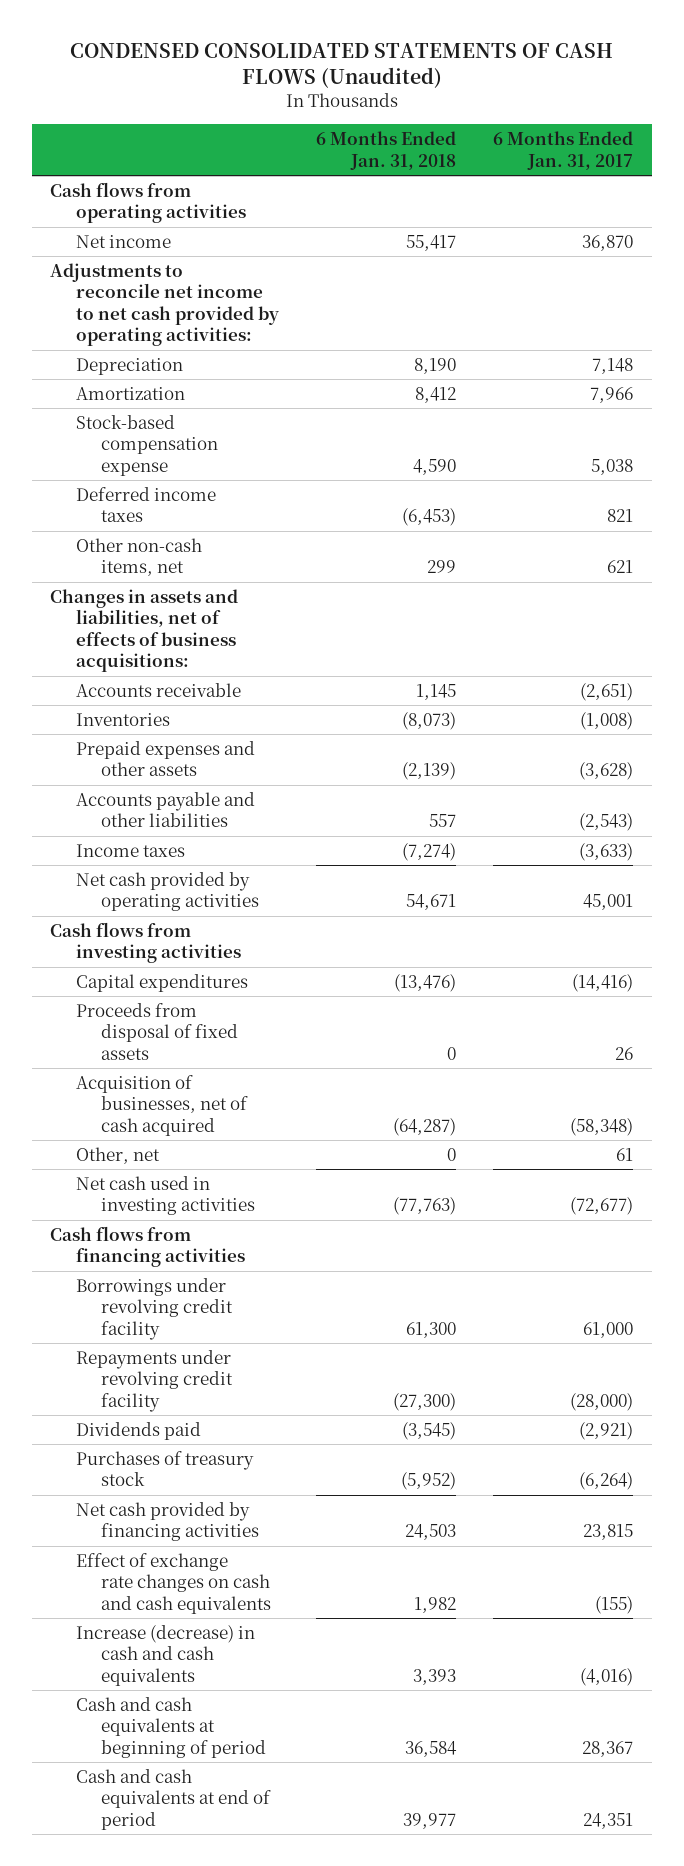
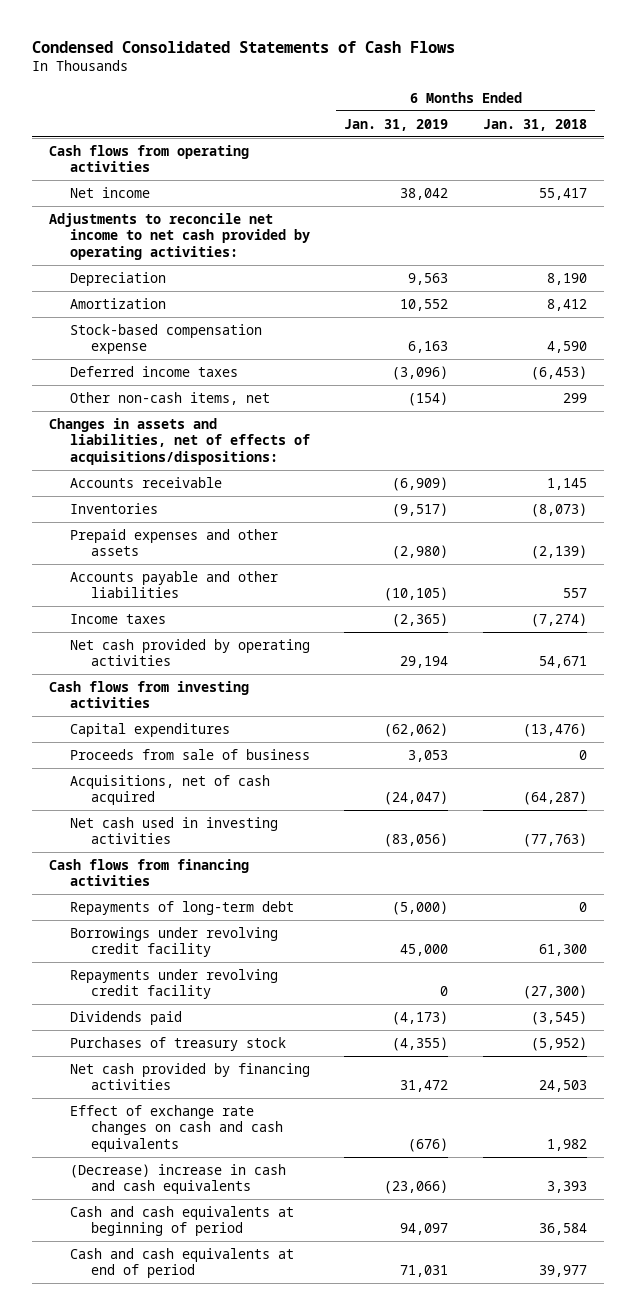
[69,43,613,89] CONDENSED CONSOLIDATED STATEMENTS OF CASH FLOWS (Unaudited) -> [31,40,455,53] Condensed Consolidated Statements of Cash Flows
[493,131,634,170] 6 Months Ended Jan. 31, 2017 -> none
none -> [344,118,449,131] Jan. 31, 2019
[50,588,239,673] Changes in assets and liabilities, net of effects of business acquisitions: -> [49,417,311,465] Changes in assets and liabilities, net of effects of acquisitions/dispositions:
[75,1002,239,1060] Proceeds from disposal of fixed assets -> none
[75,1146,160,1164] Other, net -> none
none -> [70,748,311,760] Proceeds from sale of business
[75,1074,249,1136] Acquisition of businesses, net of cash acquired -> [70,774,271,806] Acquisitions, net of cash acquired
none -> [70,900,295,915] Repayments of long-term debt
[75,1624,255,1686] Increase (decrease) in cash and cash equivalents -> [70,1163,287,1195] (Decrease) increase in cash and cash equivalents

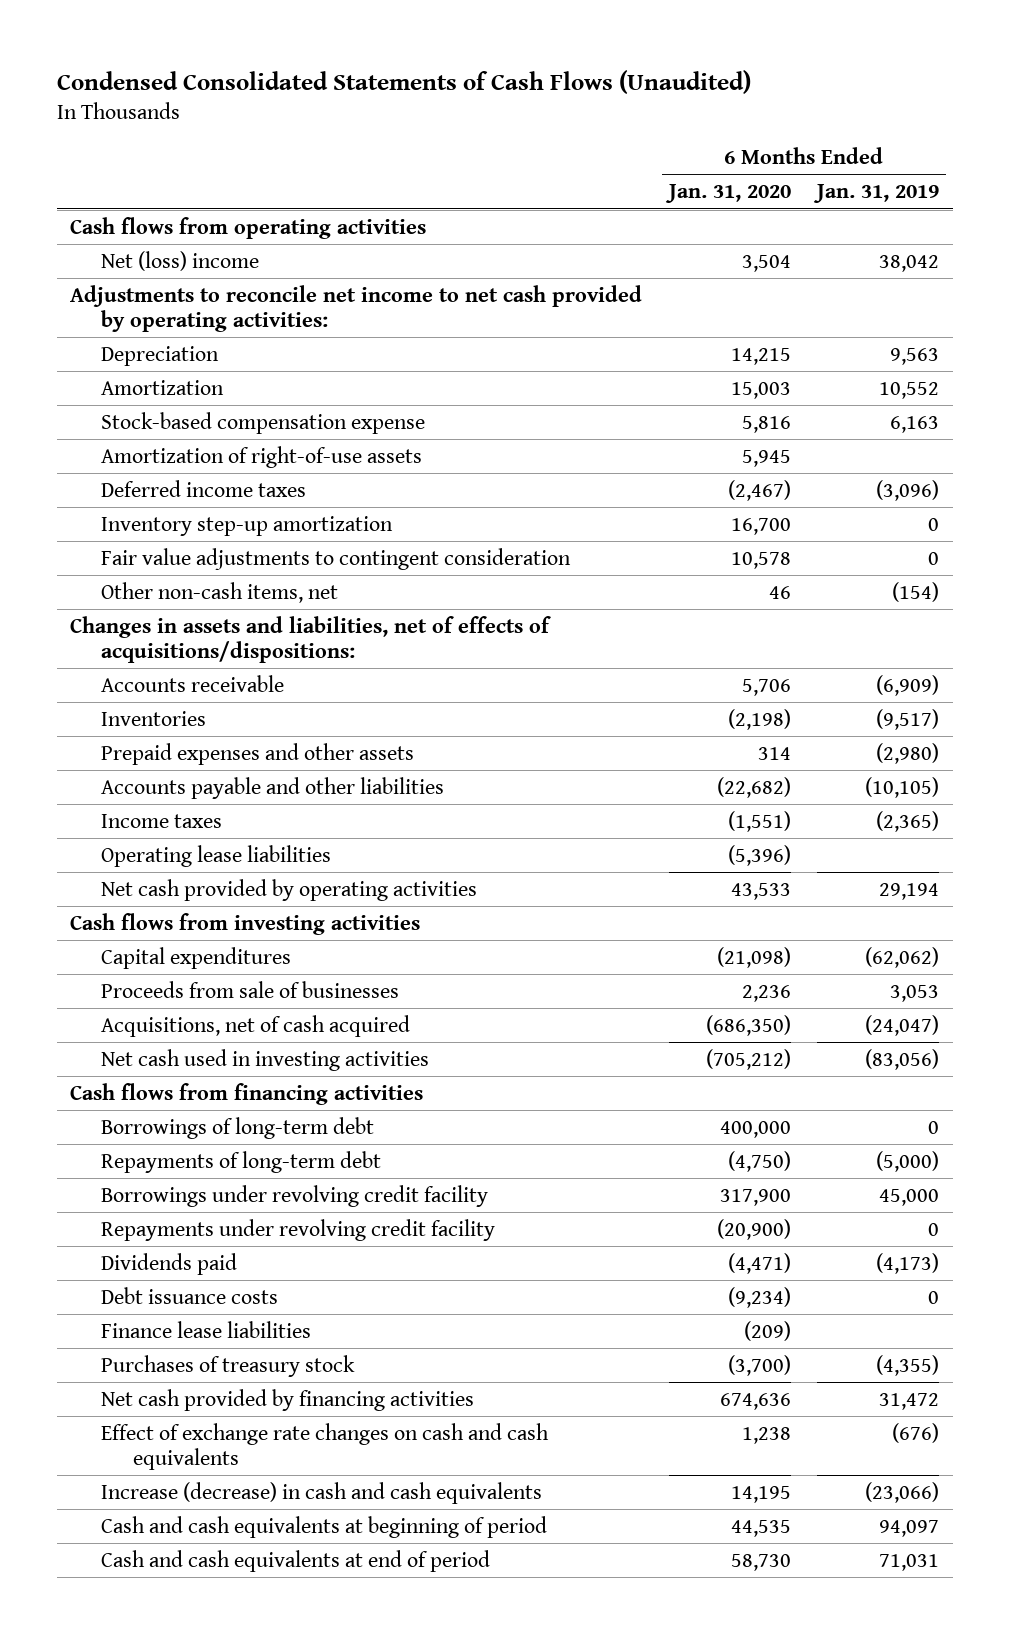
[31,40,455,53] Condensed Consolidated Statements of Cash Flows -> [56,69,751,94] Condensed Consolidated Statements of Cash Flows (Unaudited)
[482,118,587,131] Jan. 31, 2018 -> none
none -> [664,184,791,204] Jan. 31, 2020
[70,186,151,198] Net income -> [101,250,260,271] Net (loss) income
none -> [101,445,423,468] Amortization of right-of-use assets
none -> [101,515,394,536] Inventory step-up amortization
none -> [101,547,572,570] Fair value adjustments to contingent consideration
none -> [101,844,332,867] Operating lease liabilities
[70,748,311,760] Proceeds from sale of business -> [101,980,400,998] Proceeds from sale of businesses
none -> [101,1116,375,1139] Borrowings of long-term debt
none -> [101,1286,279,1304] Debt issuance costs
none -> [101,1320,312,1338] Finance lease liabilities
[70,1163,287,1195] (Decrease) increase in cash and cash equivalents -> [101,1481,543,1504] Increase (decrease) in cash and cash equivalents

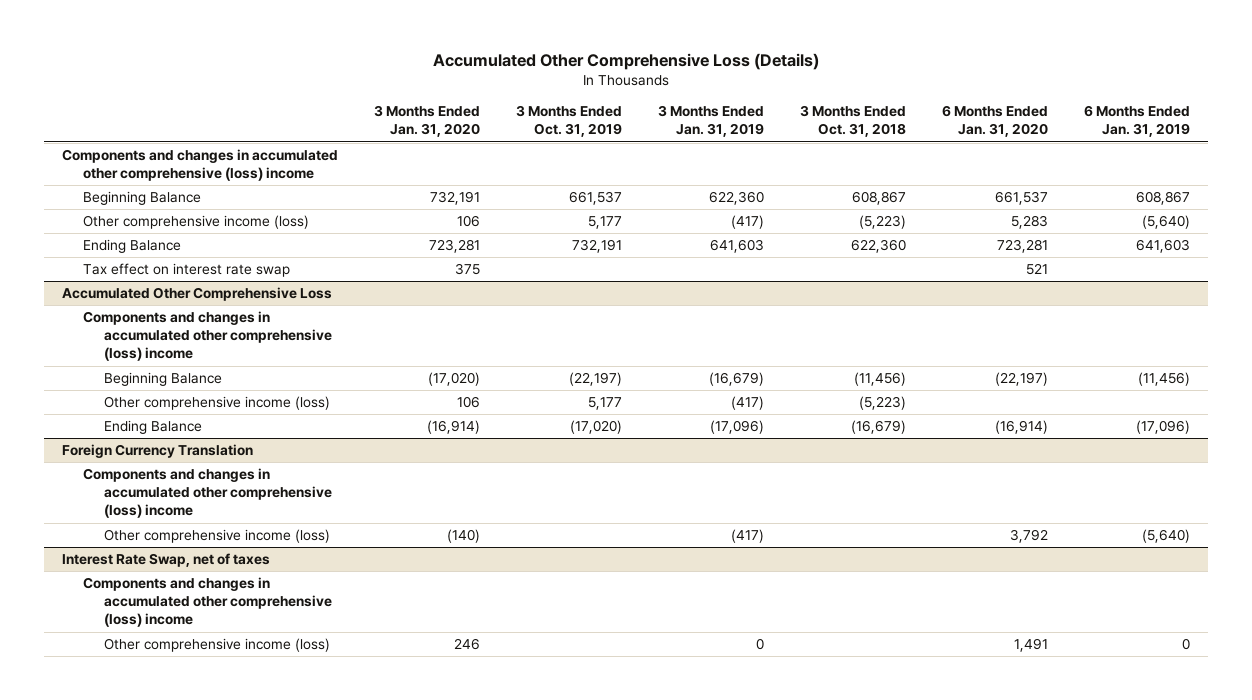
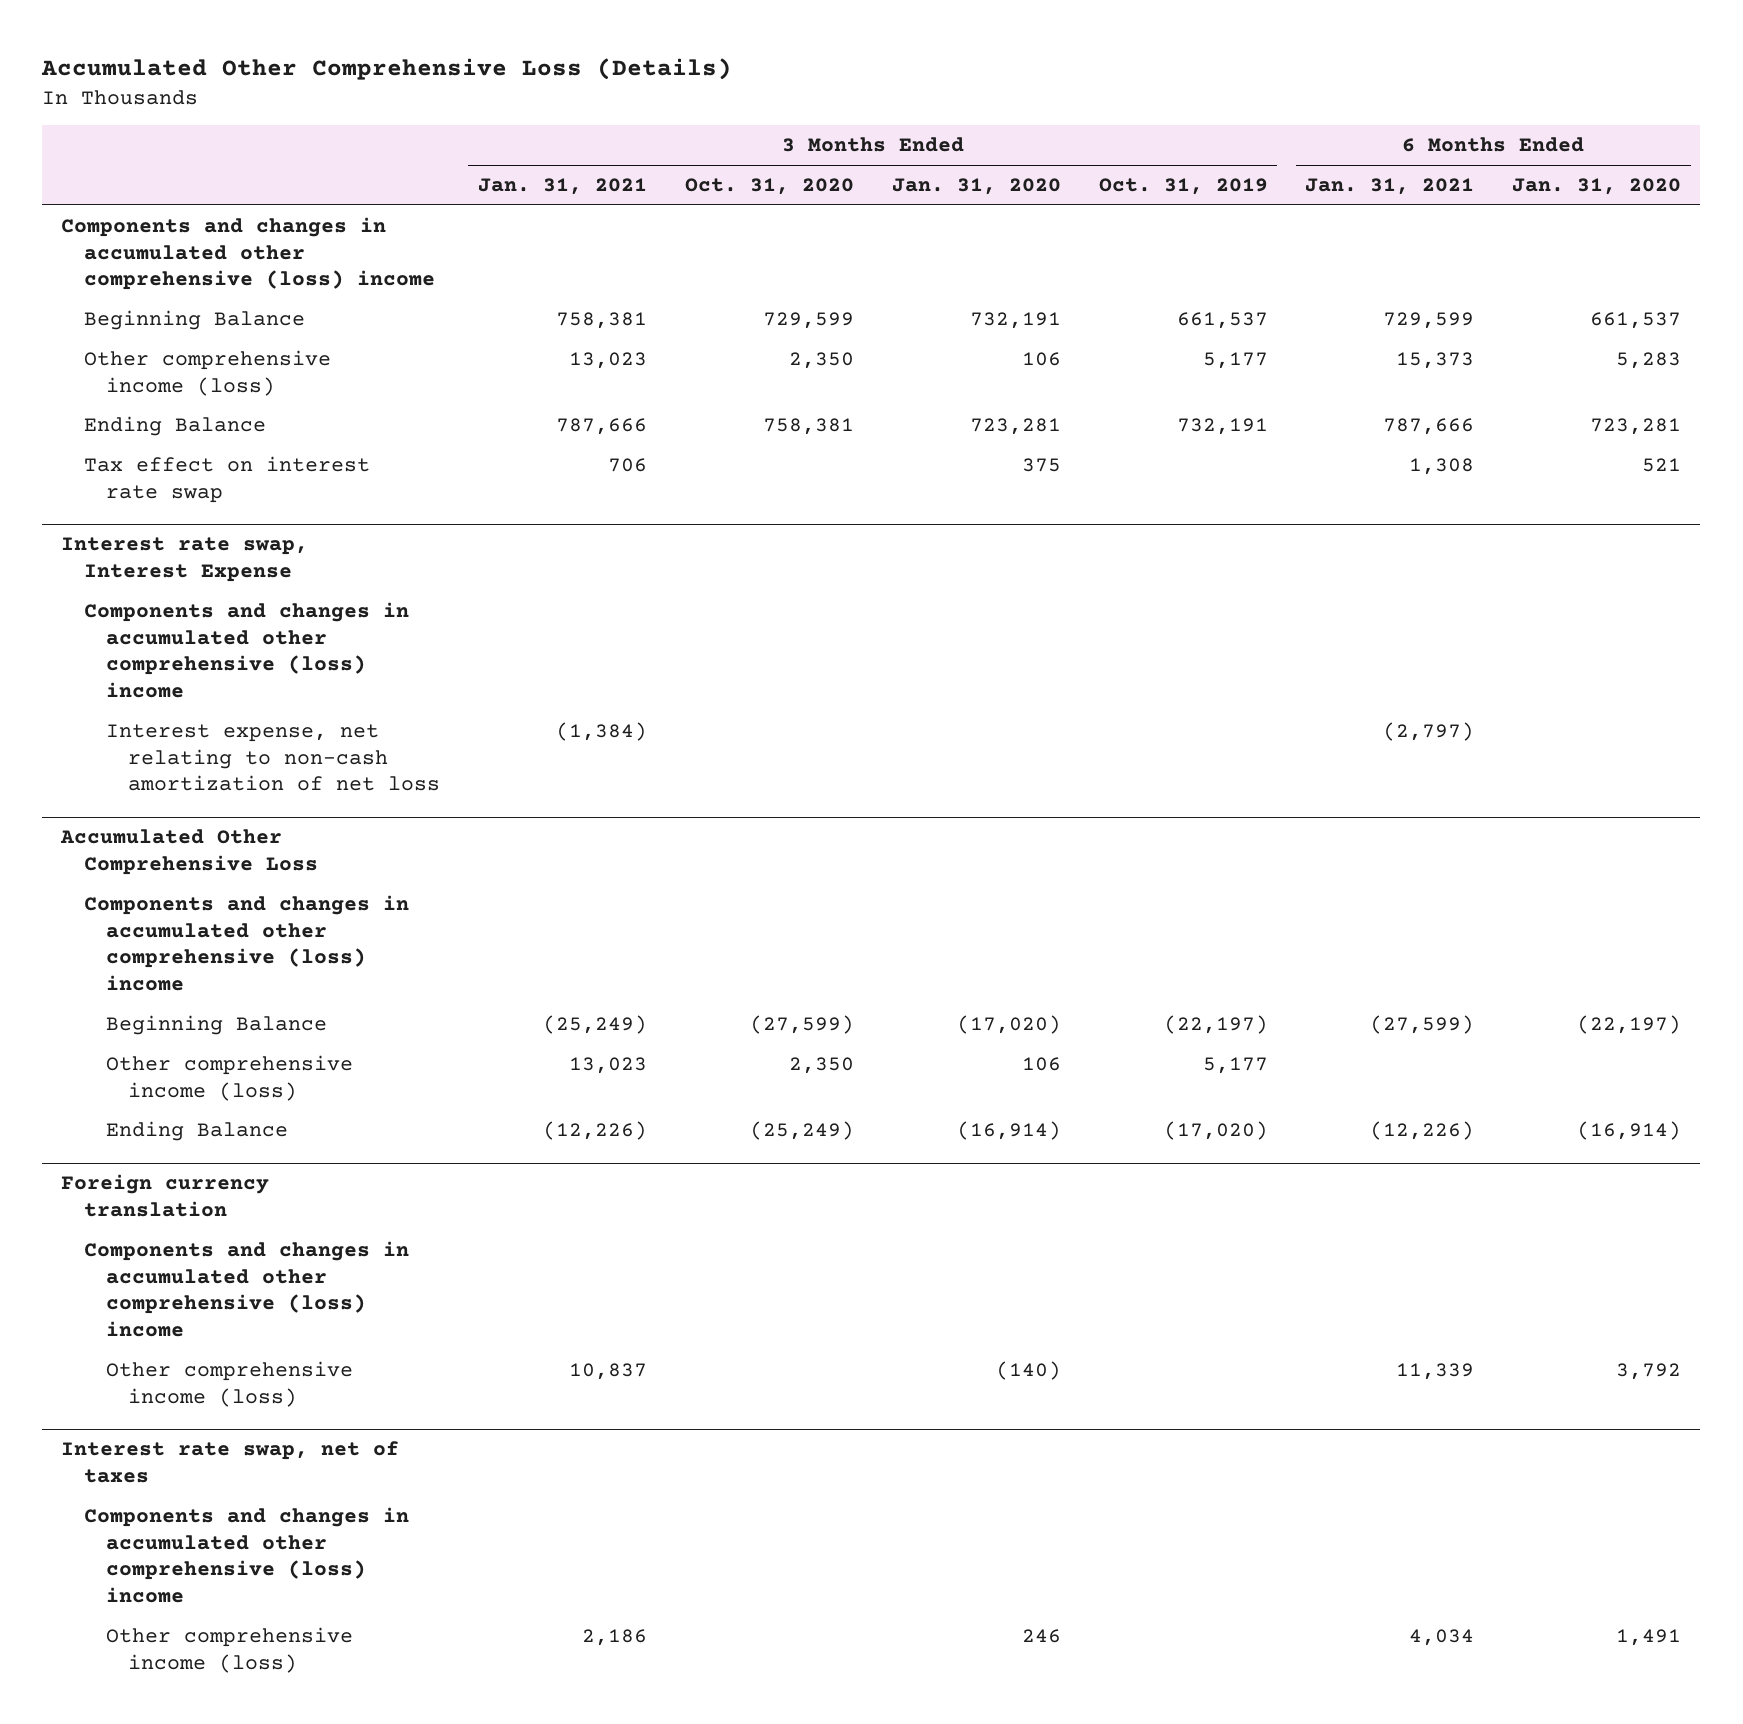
[657,105,764,138] 3 Months Ended Jan. 31, 2019 -> none
[800,105,907,138] 3 Months Ended Oct. 31, 2018 -> none
[1084,105,1191,138] 6 Months Ended Jan. 31, 2019 -> none
none -> [477,178,647,196] Jan. 31, 2021
none -> [684,178,854,196] Oct. 31, 2020
none -> [1305,178,1475,196] Jan. 31, 2021
none -> [61,537,309,583] Interest rate swap, Interest Expense
none -> [83,601,409,699] Components and changes in accumulated other comprehensive (loss) income
none -> [105,723,441,792] Interest expense, net relating to non-cash amortization of net loss
[61,444,253,459] Foreign Currency Translation -> [61,1174,270,1218] Foreign currency translation
[61,553,270,568] Interest Rate Swap, net of taxes -> [61,1441,400,1484] Interest rate swap, net of taxes

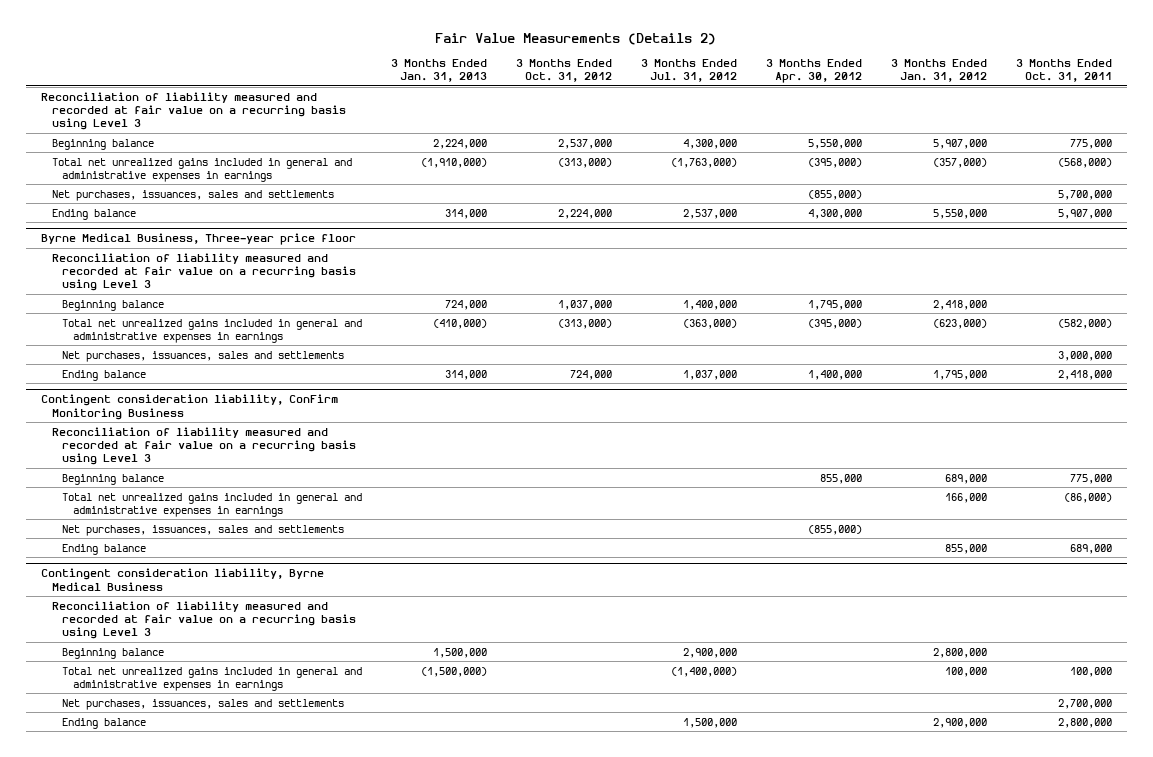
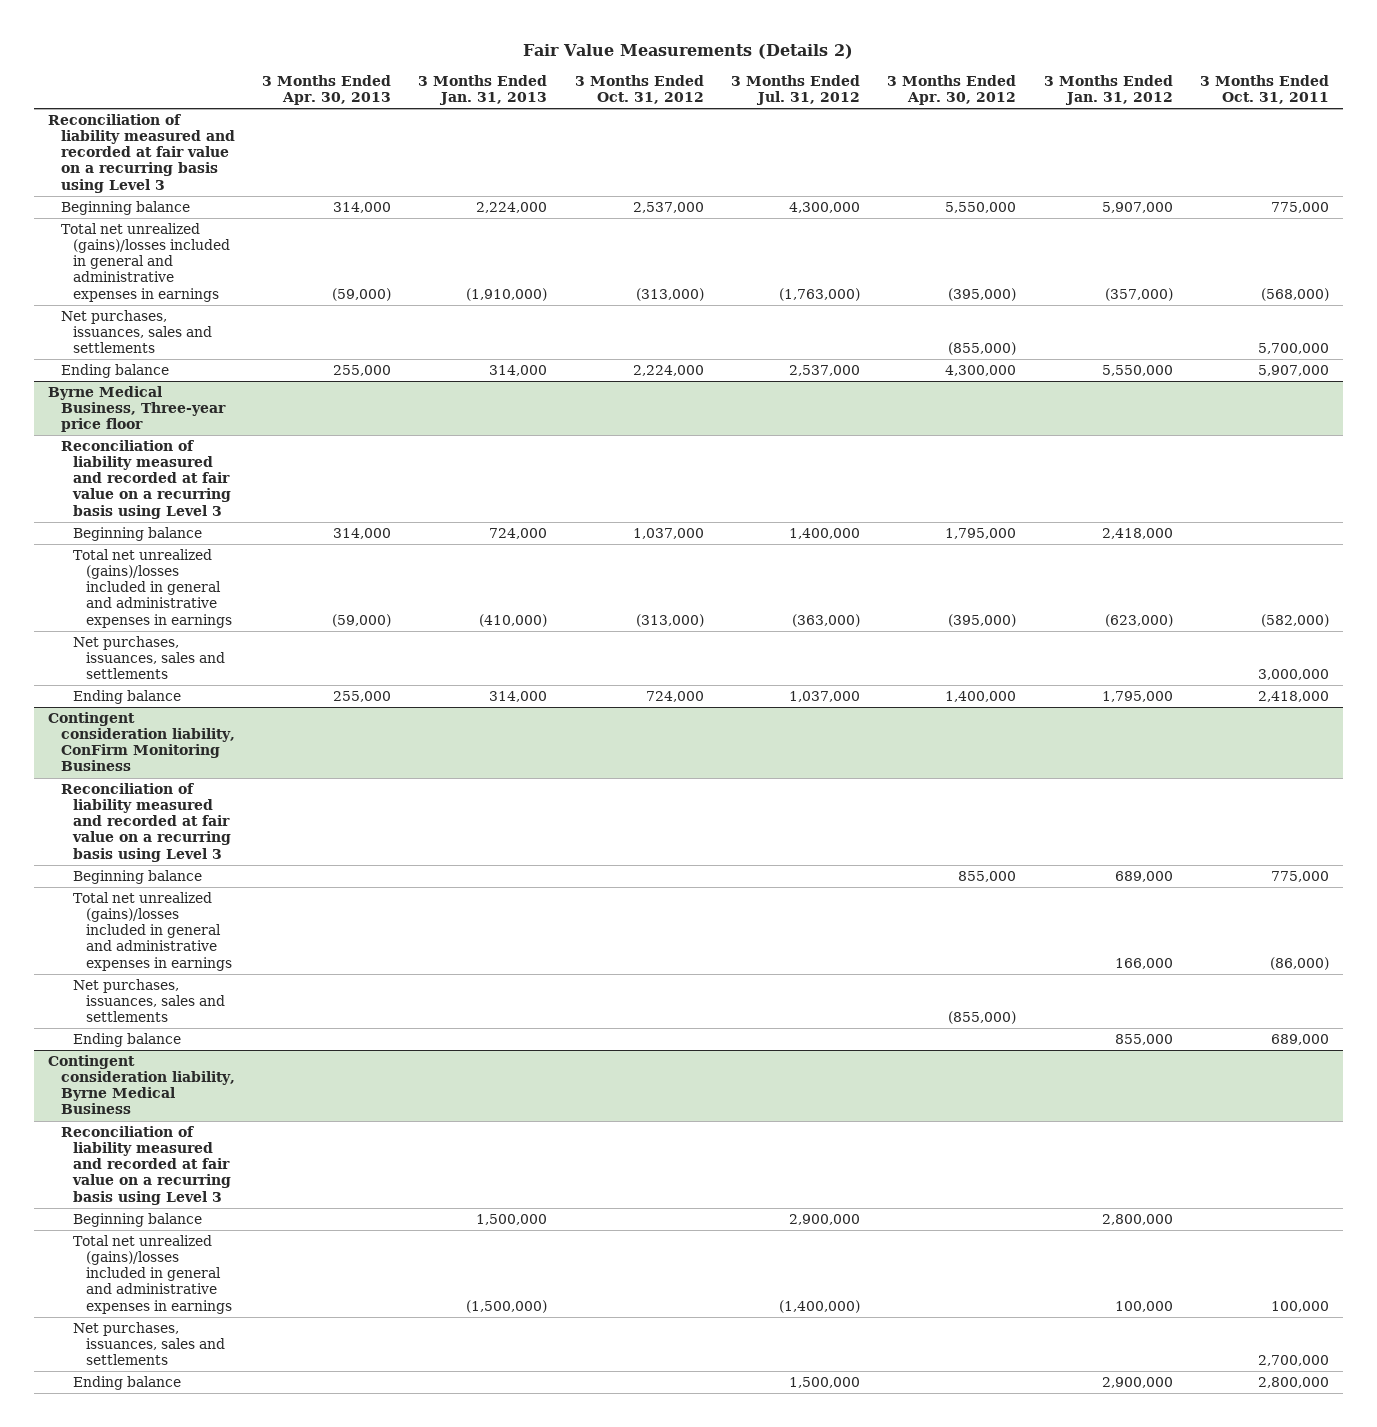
none -> [262,75,392,106] 3 Months Ended Apr. 30, 2013
[51,157,352,182] Total net unrealized gains included in general and administrative expenses in earnings -> [60,223,231,302] Total net unrealized (gains)/losses included in general and administrative expenses in earnings
[62,318,363,343] Total net unrealized gains included in general and administrative expenses in earnings -> [73,549,233,628] Total net unrealized (gains)/losses included in general and administrative expenses in earnings
[62,492,363,517] Total net unrealized gains included in general and administrative expenses in earnings -> [73,892,233,971] Total net unrealized (gains)/losses included in general and administrative expenses in earnings
[62,666,363,691] Total net unrealized gains included in general and administrative expenses in earnings -> [73,1235,233,1314] Total net unrealized (gains)/losses included in general and administrative expenses in earnings

